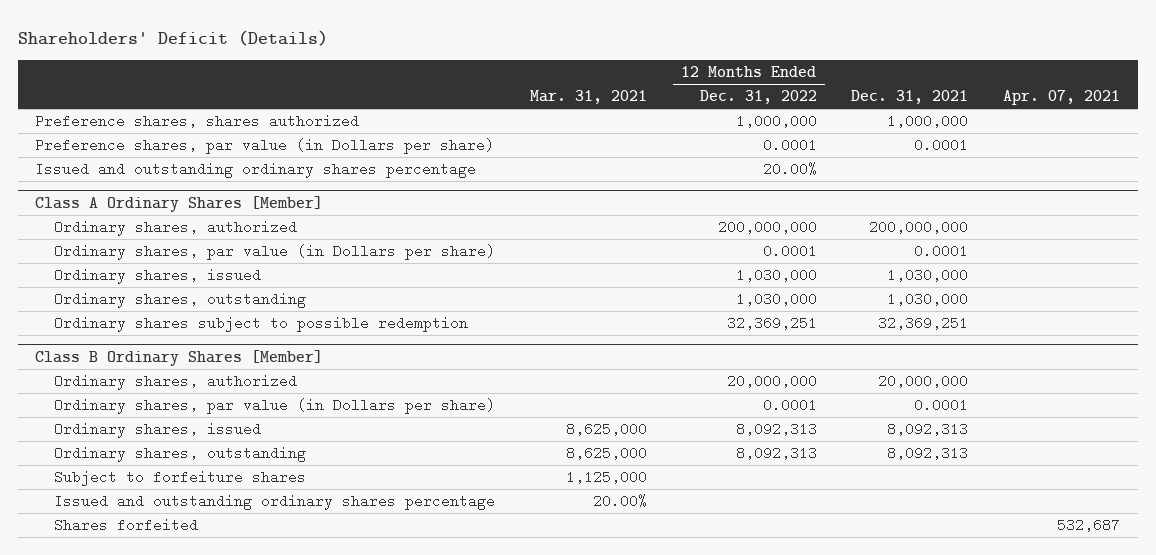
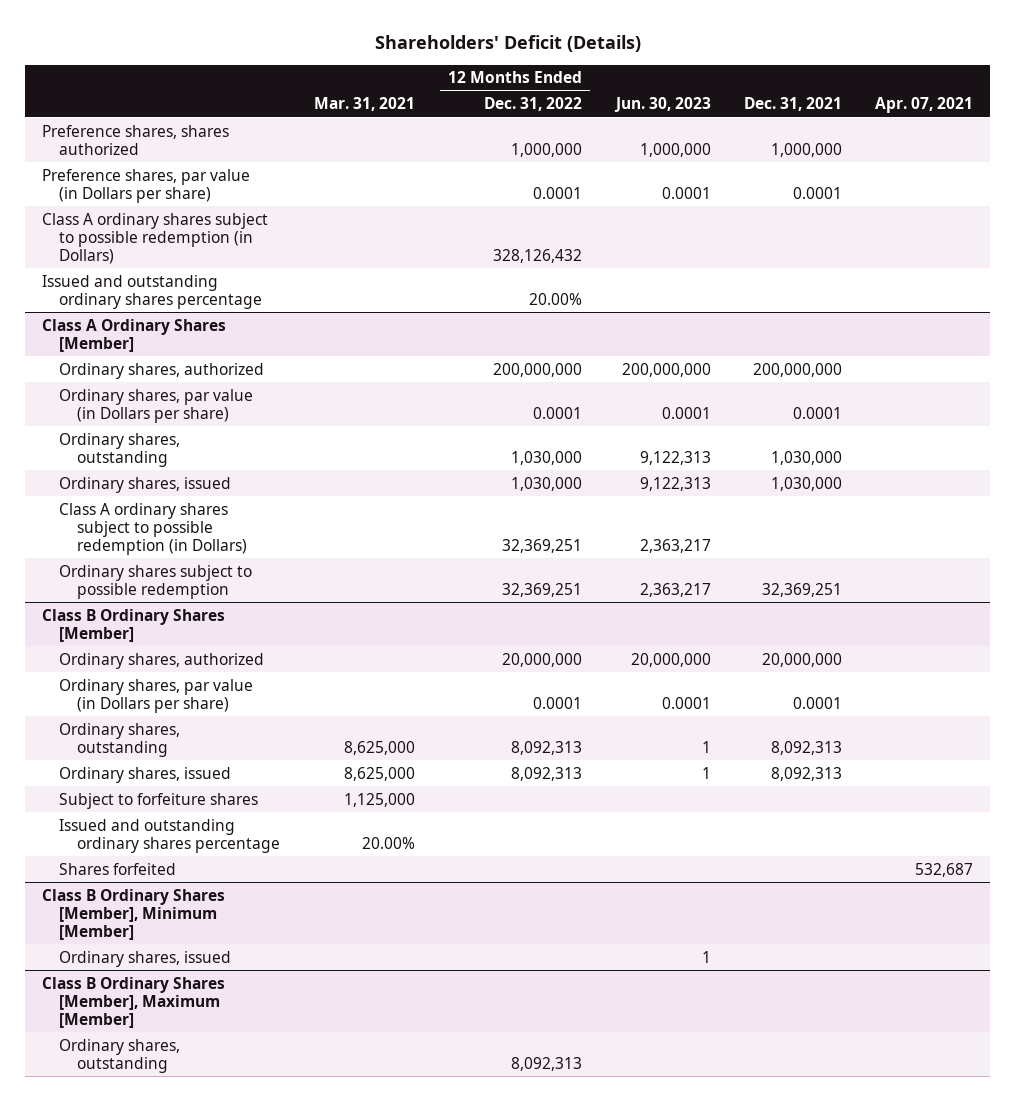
none -> [613,97,711,113] Jun. 30, 2023
none -> [41,212,268,264] Class A ordinary shares subject to possible redemption (in Dollars)
[53,268,261,285] Ordinary shares, issued -> [59,476,232,493] Ordinary shares, issued
none -> [59,502,248,555] Class A ordinary shares subject to possible redemption (in Dollars)
[53,422,261,439] Ordinary shares, issued -> [59,766,232,783] Ordinary shares, issued
none -> [41,888,225,940] Class B Ordinary Shares [Member], Minimum [Member]
none -> [59,950,232,967] Ordinary shares, issued
none -> [41,976,225,1028] Class B Ordinary Shares [Member], Maximum [Member]
none -> [59,1038,181,1073] Ordinary shares, outstanding

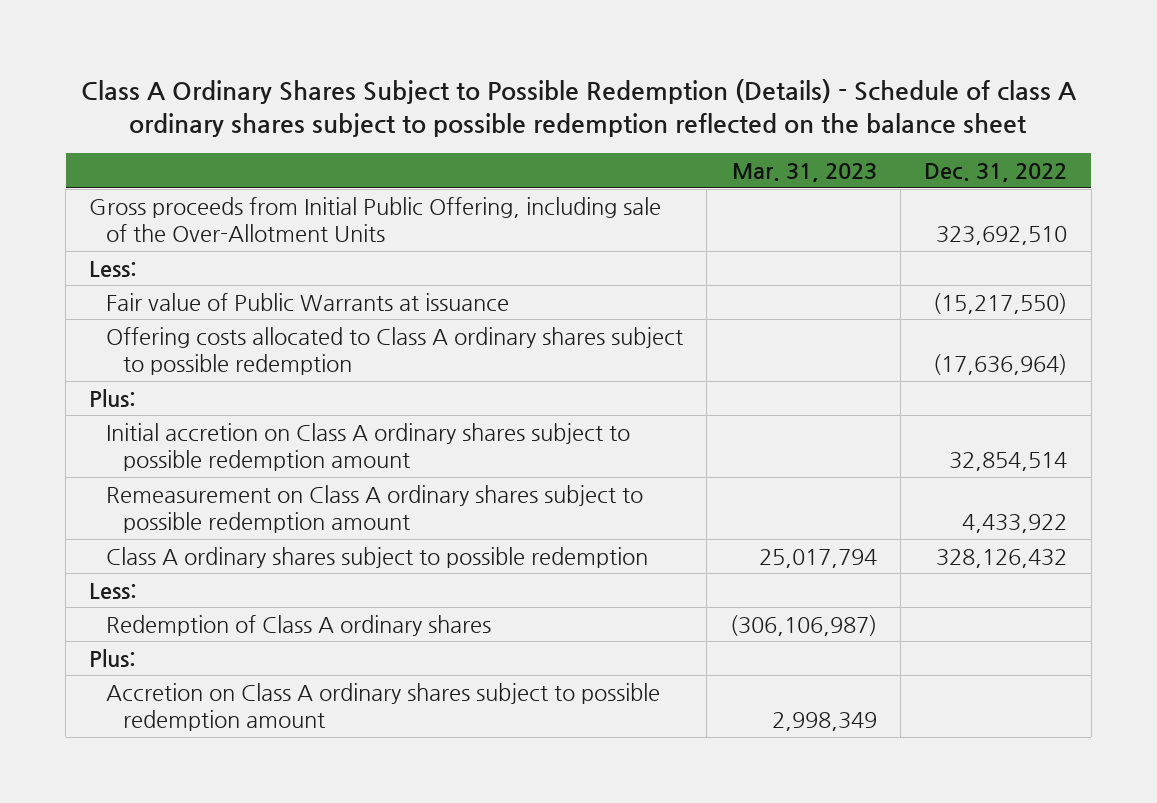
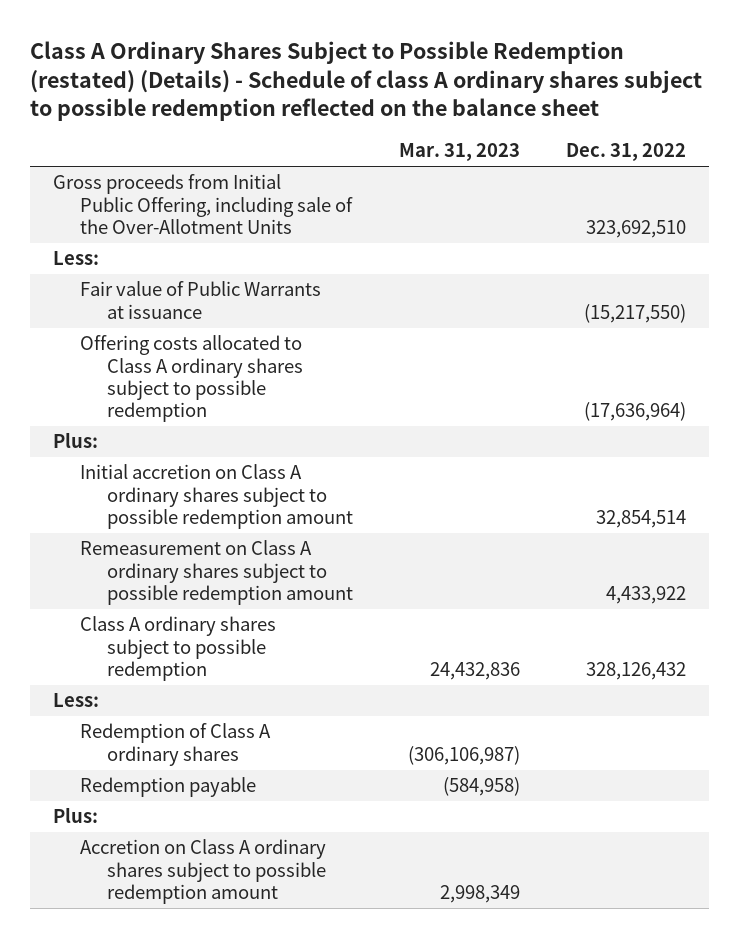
[81,78,1078,138] Class A Ordinary Shares Subject to Possible Redemption (Details) - Schedule of class A ordinary shares subject to possible redemption reflected on the balance sheet -> [30,40,703,122] Class A Ordinary Shares Subject to Possible Redemption (restated) (Details) - Schedule of class A ordinary shares subject to possible redemption reflected on the balance sheet
[759,548,878,568] 25,017,794 -> [429,661,520,680] 24,432,836
none -> [79,777,256,798] Redemption payable

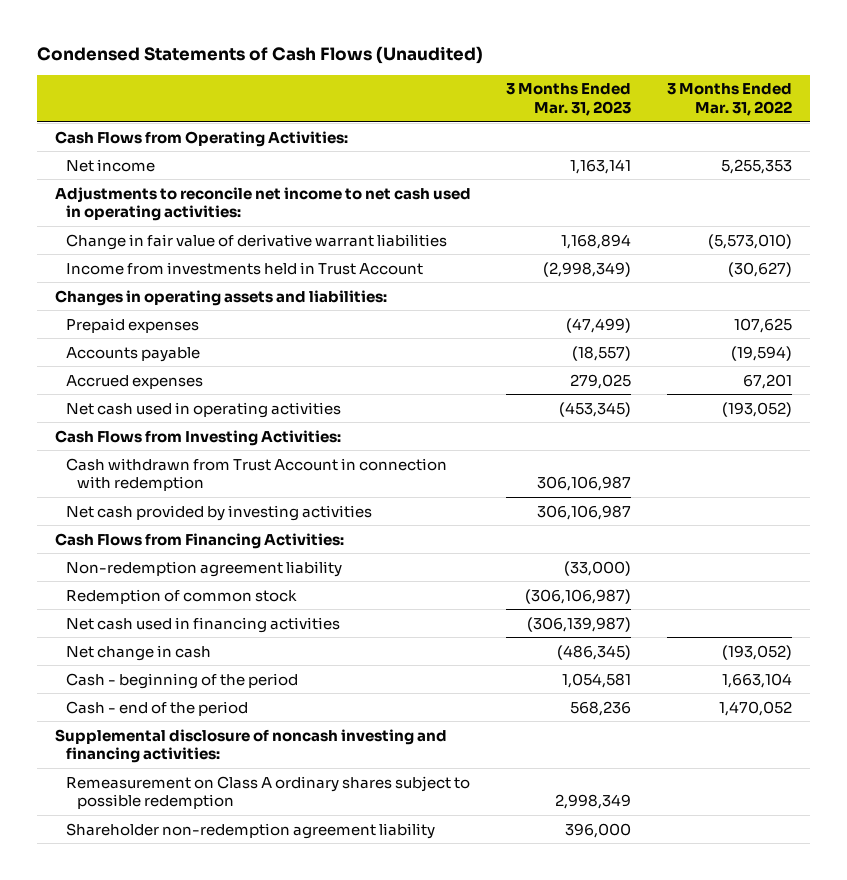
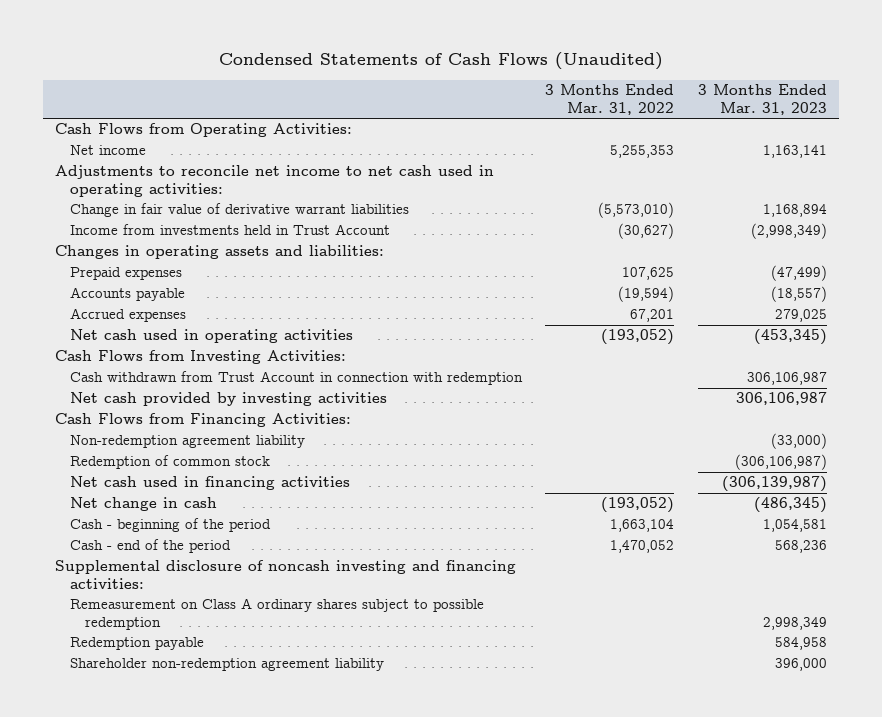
none -> [70,637,205,651] Redemption payable

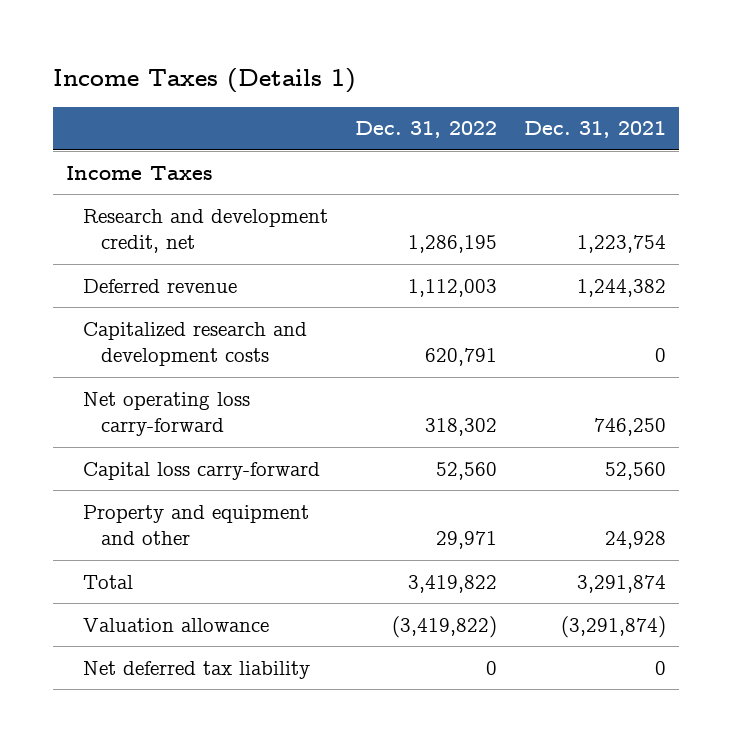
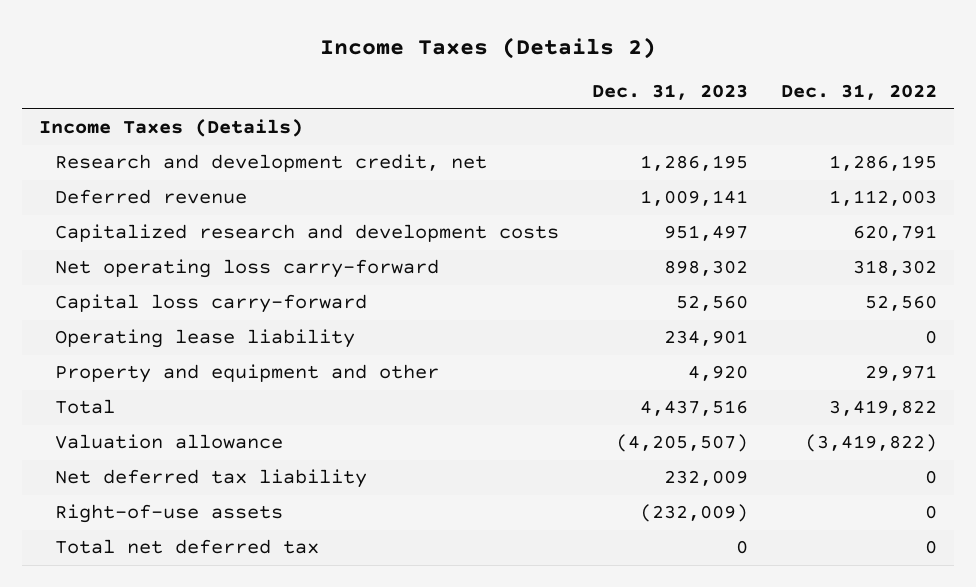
[52,67,356,93] Income Taxes (Details 1) -> [320,36,657,59] Income Taxes (Details 2)
[524,121,667,139] Dec. 31, 2021 -> none
none -> [592,84,749,101] Dec. 31, 2023
[66,165,214,180] Income Taxes -> [38,119,303,138] Income Taxes (Details)
none -> [54,329,355,349] Operating lease liability
none -> [54,504,283,524] Right-of-use assets
none -> [54,539,319,555] Total net deferred tax

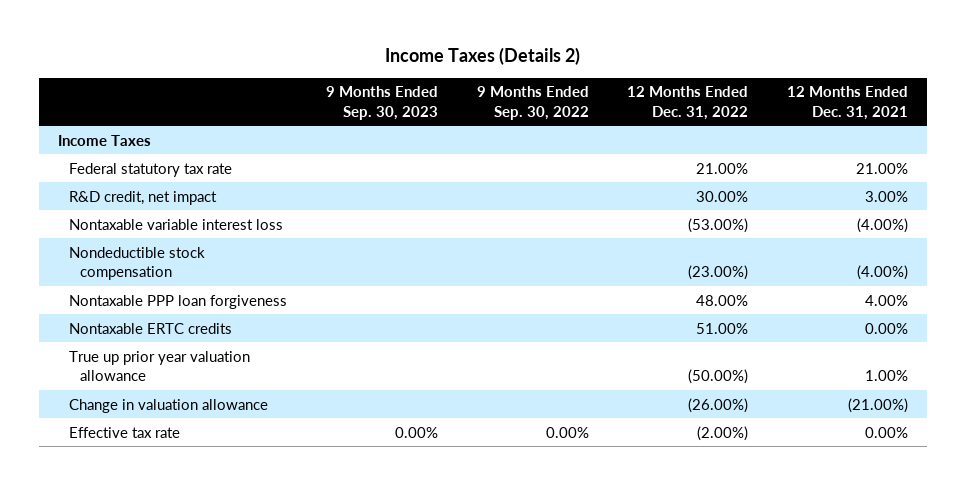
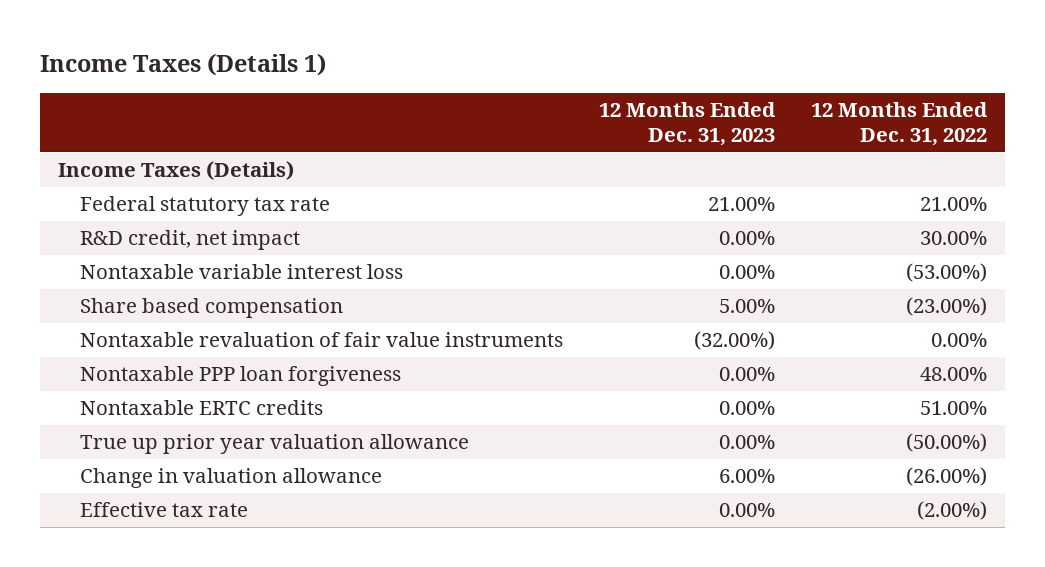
[385,47,581,66] Income Taxes (Details 2) -> [40,53,327,77] Income Taxes (Details 1)
[325,86,438,120] 9 Months Ended Sep. 30, 2023 -> none
[476,86,589,120] 9 Months Ended Sep. 30, 2022 -> none
[787,86,909,120] 12 Months Ended Dec. 31, 2021 -> none
none -> [599,102,777,146] 12 Months Ended Dec. 31, 2023
[58,134,152,146] Income Taxes -> [58,161,295,181] Income Taxes (Details)
[69,246,206,281] Nondeductible stock compensation -> [80,298,344,319] Share based compensation
none -> [80,332,564,348] Nontaxable revaluation of fair value instruments

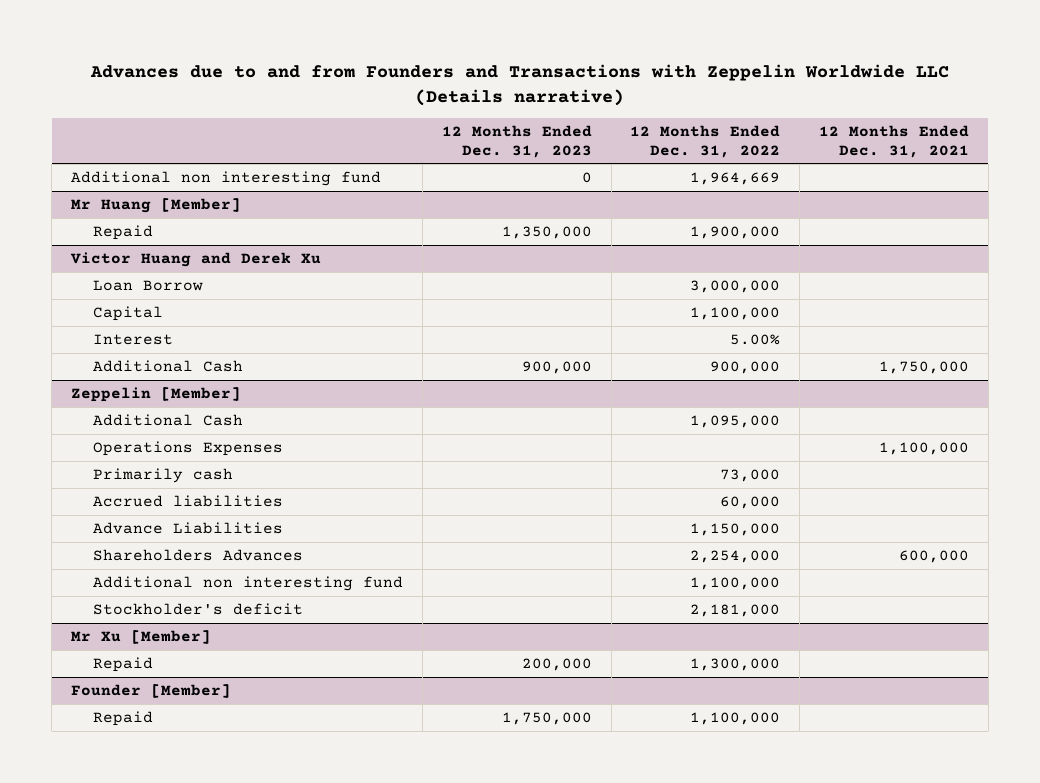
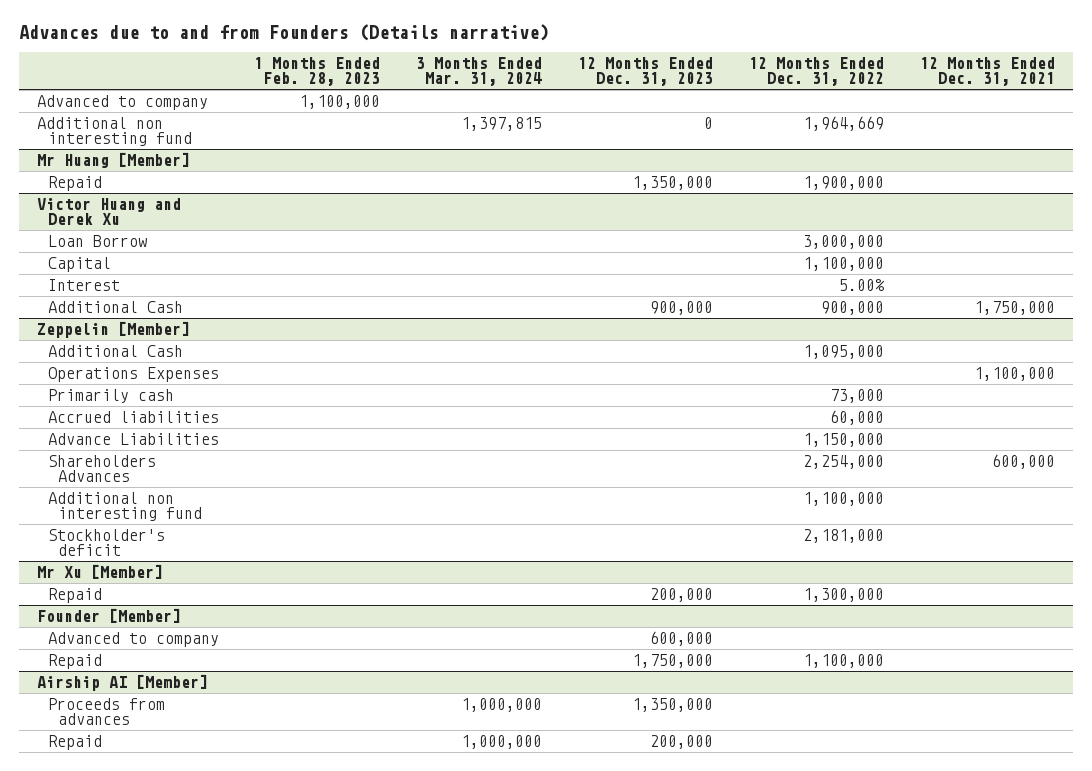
[89,63,949,106] Advances due to and from Founders and Transactions with Zeppelin Worldwide LLC (Details narrative) -> [18,24,549,42] Advances due to and from Founders (Details narrative)
none -> [254,56,381,87] 1 Months Ended Feb. 28, 2023
none -> [416,56,543,87] 3 Months Ended Mar. 31, 2024
none -> [36,94,208,110] Advanced to company
none -> [47,631,219,647] Advanced to company
none -> [36,673,208,691] Airship AI [Member]
none -> [47,697,165,726] Proceeds from advances
none -> [47,734,102,750] Repaid

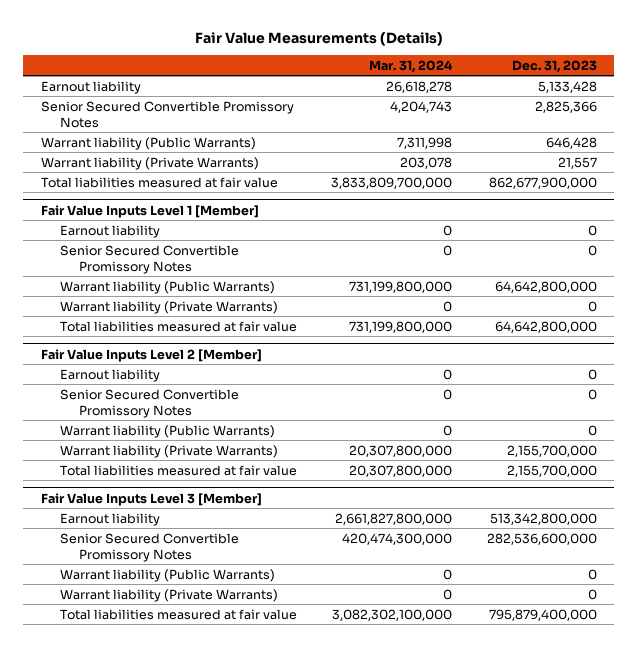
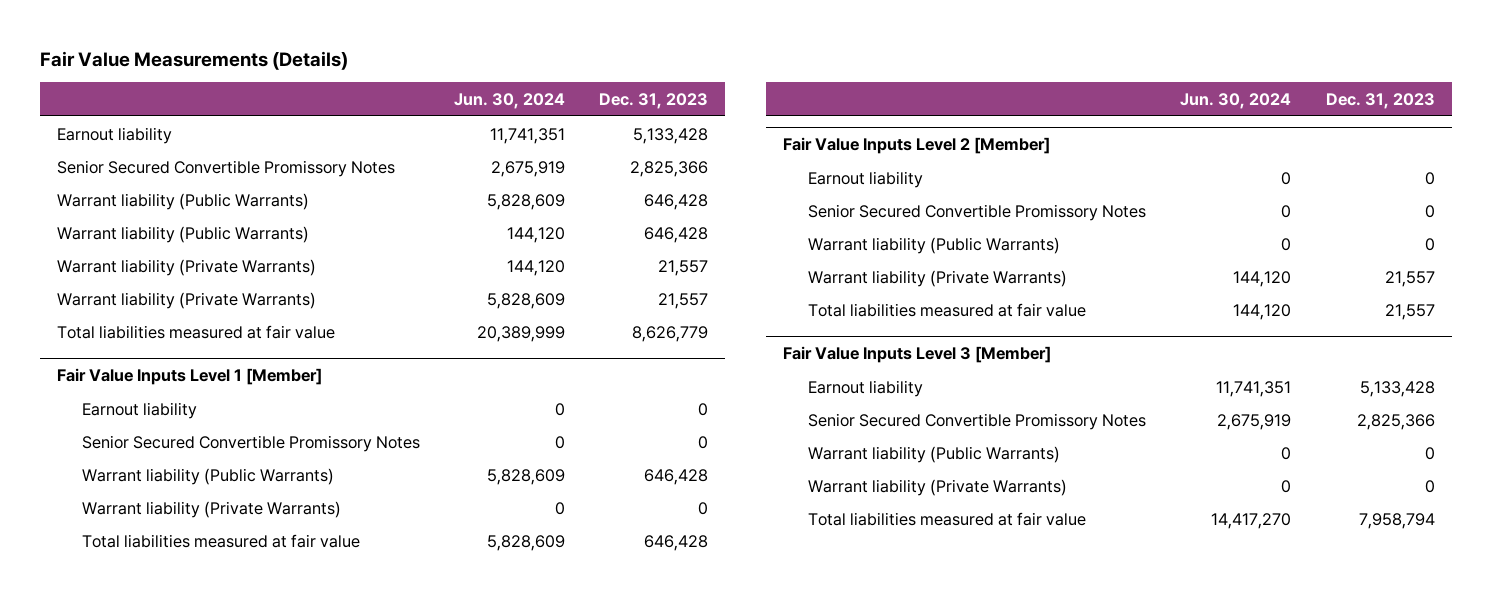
[369,59,454,73] Mar. 31, 2024 -> none
none -> [454,92,566,109] Jun. 30, 2024
none -> [57,225,310,243] Warrant liability (Public Warrants)
none -> [57,291,317,309] Warrant liability (Private Warrants)
[488,176,597,189] 862,677,900,000 -> [632,325,709,342] 8,626,779
[494,280,597,293] 64,642,800,000 -> [644,468,709,485] 646,428
[494,320,597,333] 64,642,800,000 -> [644,534,709,551] 646,428
[506,444,597,457] 2,155,700,000 -> [1384,270,1435,287] 21,557
[506,464,597,477] 2,155,700,000 -> [1384,303,1435,320] 21,557
[489,512,597,525] 513,342,800,000 -> [1359,380,1435,397] 5,133,428
[486,532,597,545] 282,536,600,000 -> [1356,413,1435,430] 2,825,366
[488,608,597,621] 795,879,400,000 -> [1358,512,1435,529] 7,958,794

